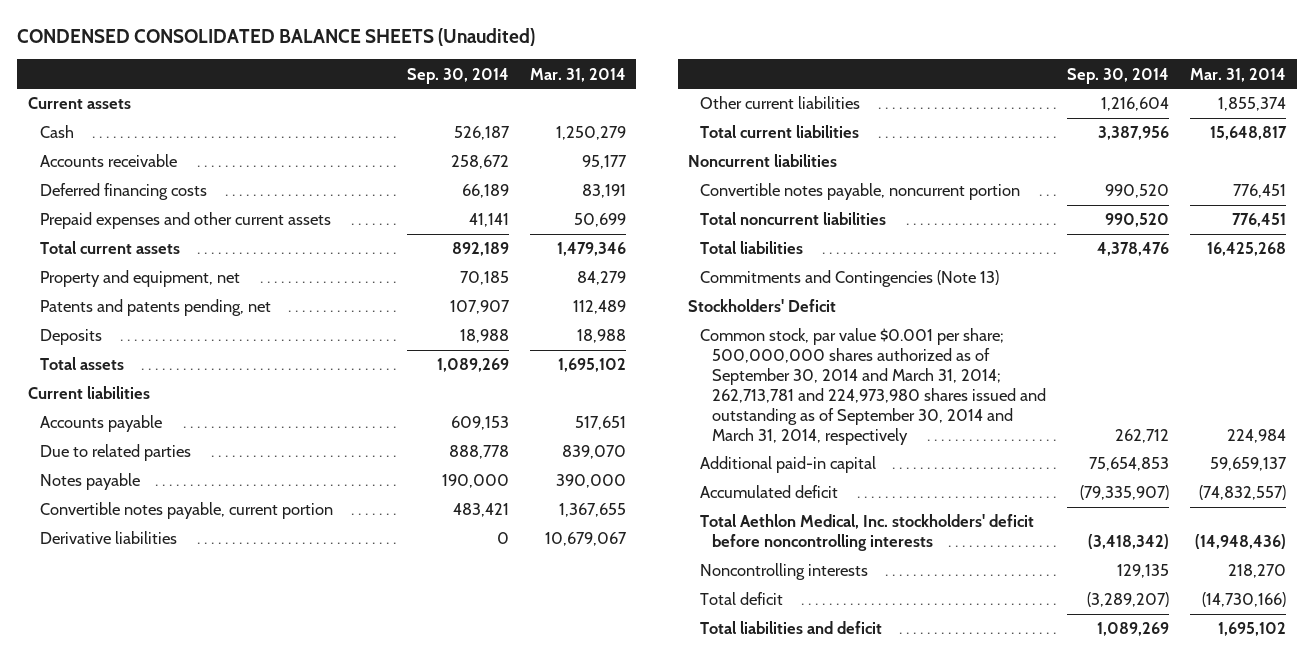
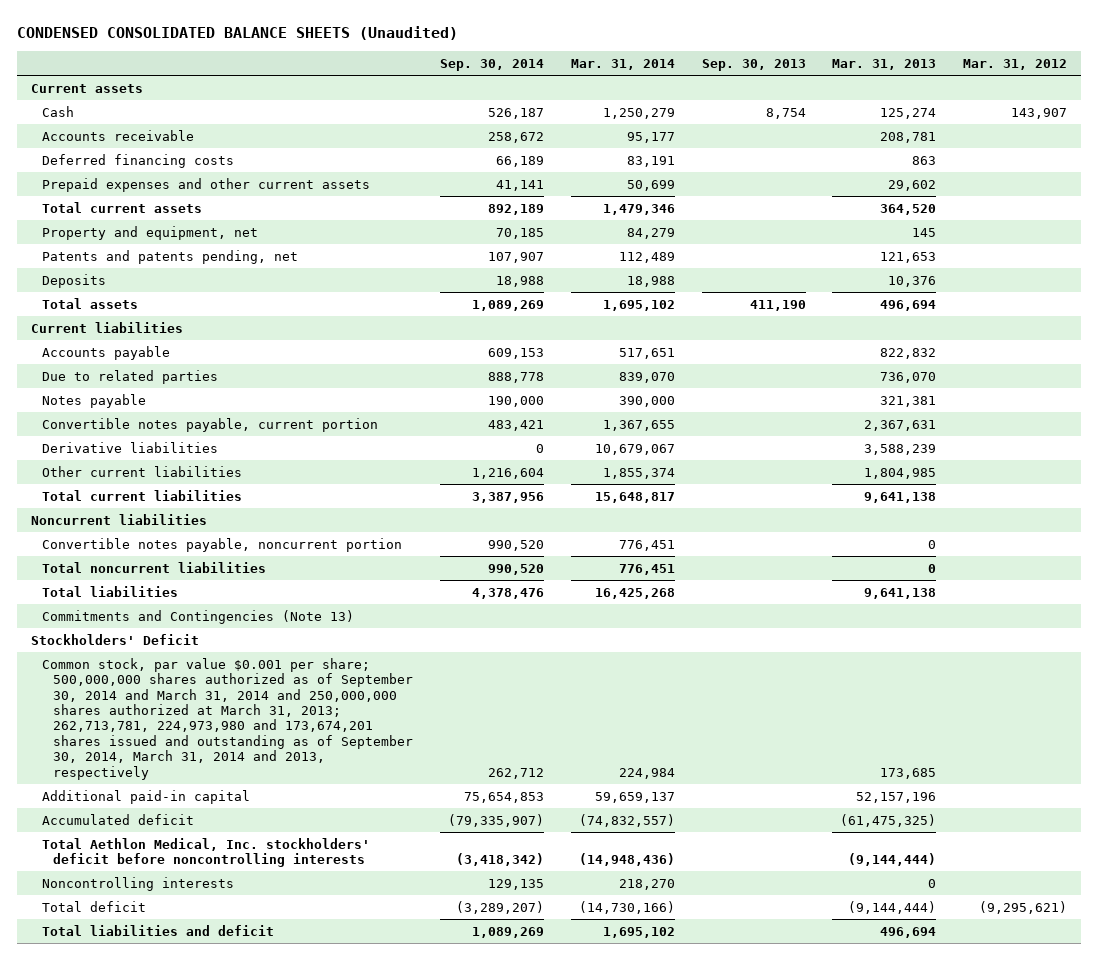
none -> [701,58,806,71] Sep. 30, 2013
none -> [832,58,937,70] Mar. 31, 2013
none -> [963,58,1068,70] Mar. 31, 2012
[699,328,1046,445] Common stock, par value $0.001 per share; 500,000,000 shares authorized as of September 30, 2014 and March 31, 2014; 262,713,781 and 224,973,980 shares issued and outstanding as of September 30, 2014 and March 31, 2014, respectively -> [41,657,413,780] Common stock, par value $0.001 per share; 500,000,000 shares authorized as of September 30, 2014 and March 31, 2014 and 250,000,000 shares authorized at March 31, 2013; 262,713,781, 224,973,980 and 173,674,201 shares issued and outstanding as of September 30, 2014, March 31, 2014 and 2013, respectively

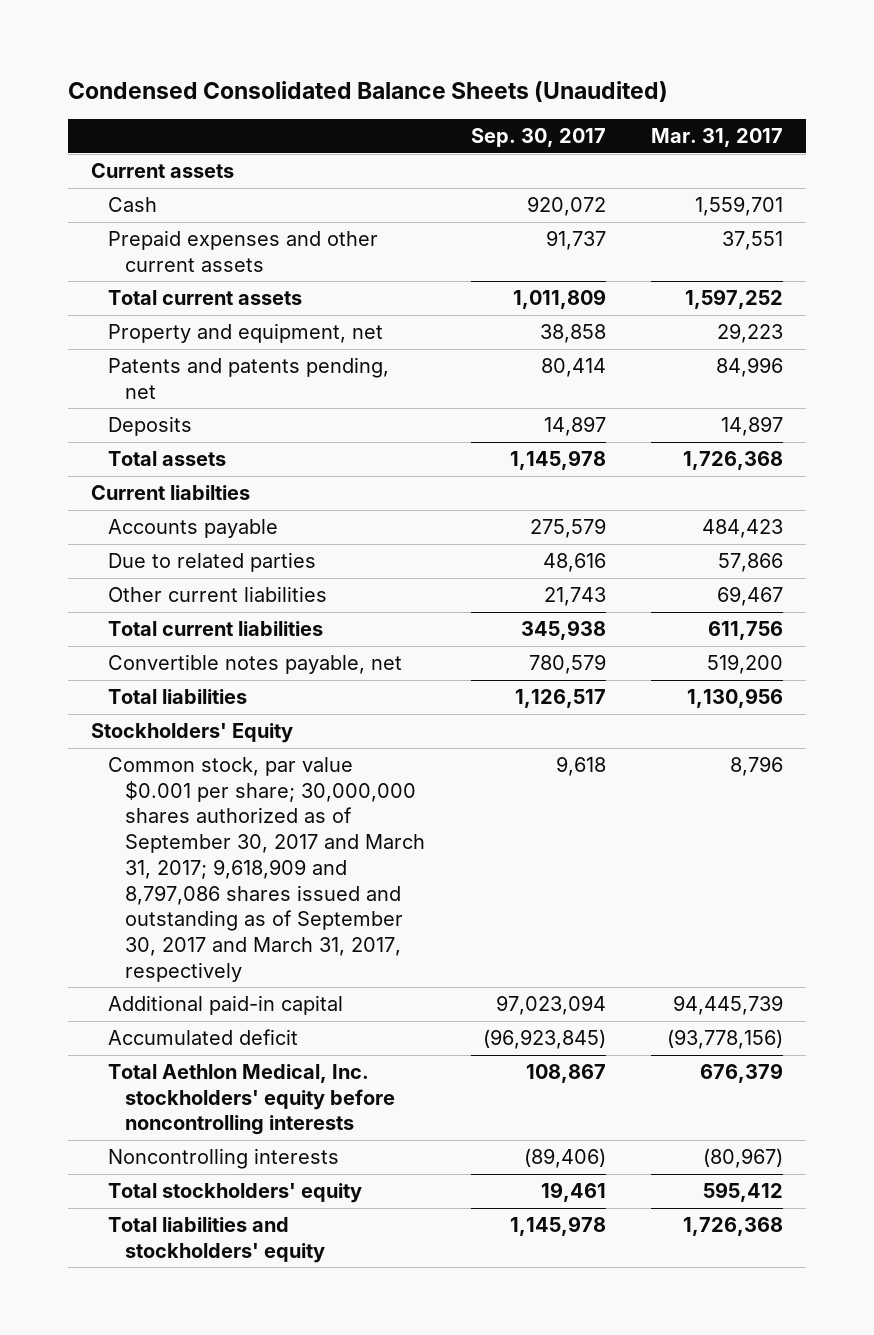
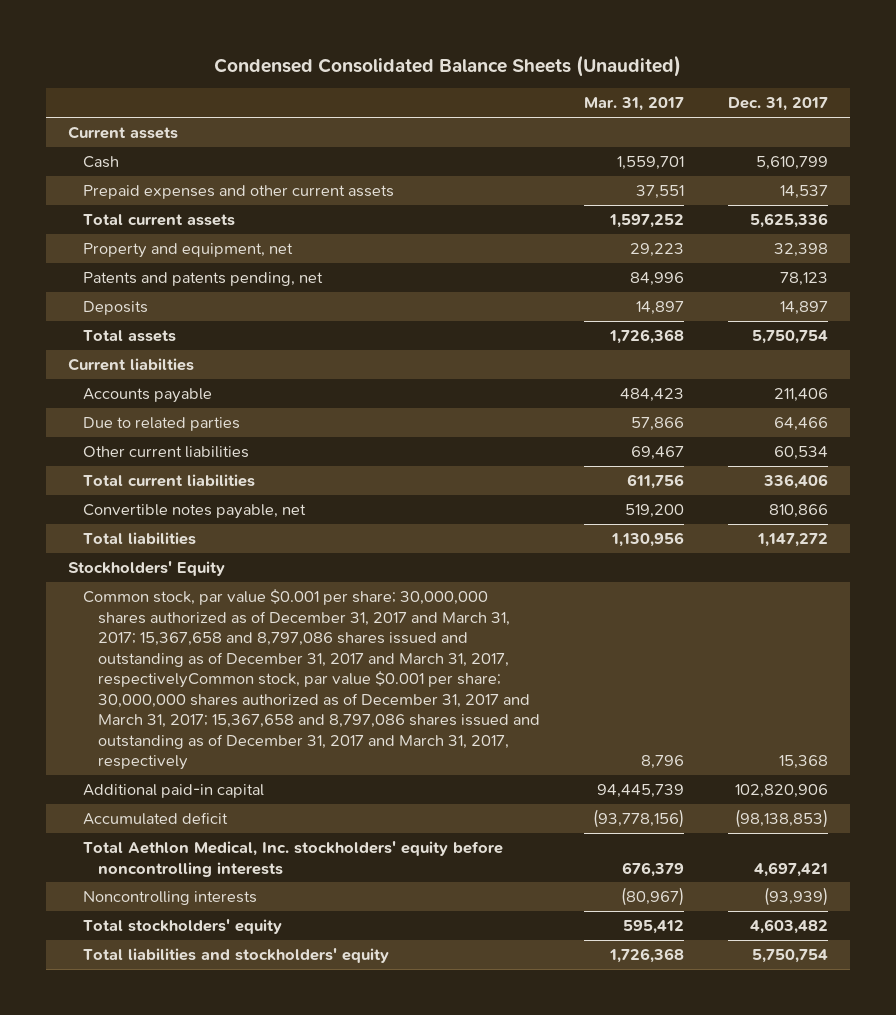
[470,127,606,147] Sep. 30, 2017 -> none
none -> [728,97,829,112] Dec. 31, 2017
[108,757,426,982] Common stock, par value $0.001 per share; 30,000,000 shares authorized as of September 30, 2017 and March 31, 2017; 9,618,909 and 8,797,086 shares issued and outstanding as of September 30, 2017 and March 31, 2017, respectively -> [83,589,541,771] Common stock, par value $0.001 per share; 30,000,000 shares authorized as of December 31, 2017 and March 31, 2017; 15,367,658 and 8,797,086 shares issued and outstanding as of December 31, 2017 and March 31, 2017, respectivelyCommon stock, par value $0.001 per share; 30,000,000 shares authorized as of December 31, 2017 and March 31, 2017; 15,367,658 and 8,797,086 shares issued and outstanding as of December 31, 2017 and March 31, 2017, respectively

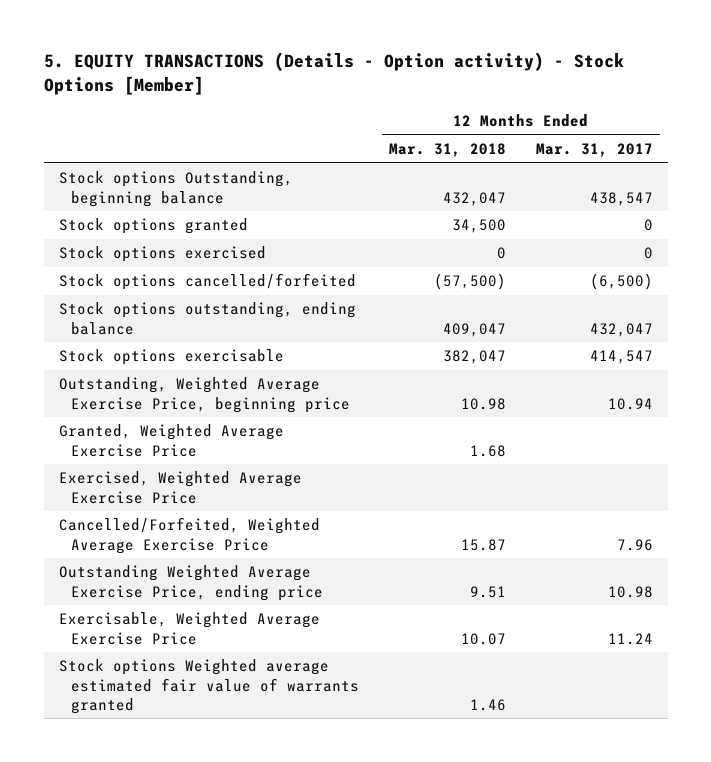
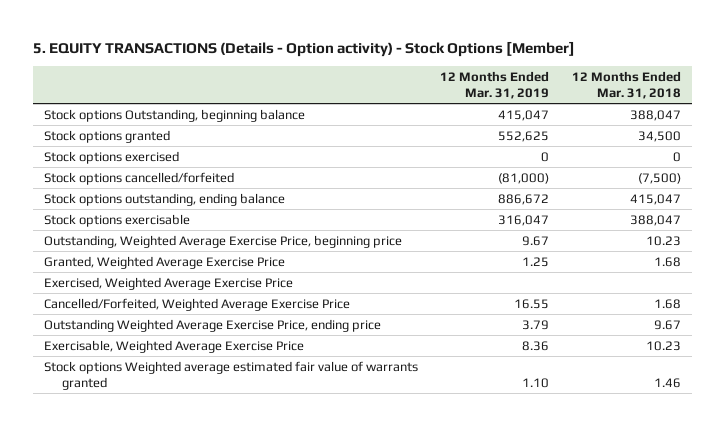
[535,142,653,157] Mar. 31, 2017 -> none
none -> [440,70,550,99] 12 Months Ended Mar. 31, 2019
[442,191,506,206] 432,047 -> [629,109,681,121] 388,047
[433,273,506,291] (57,500) -> [637,172,681,184] (7,500)
[442,322,506,337] 409,047 -> [629,193,681,205] 415,047
[442,350,506,365] 382,047 -> [629,214,681,226] 388,047
[460,397,506,410] 10.98 -> [645,235,681,246] 10.23
[460,538,506,551] 15.87 -> [653,298,681,309] 1.68
[469,585,506,598] 9.51 -> [653,319,681,330] 9.67
[460,632,506,645] 10.07 -> [645,340,681,351] 10.23

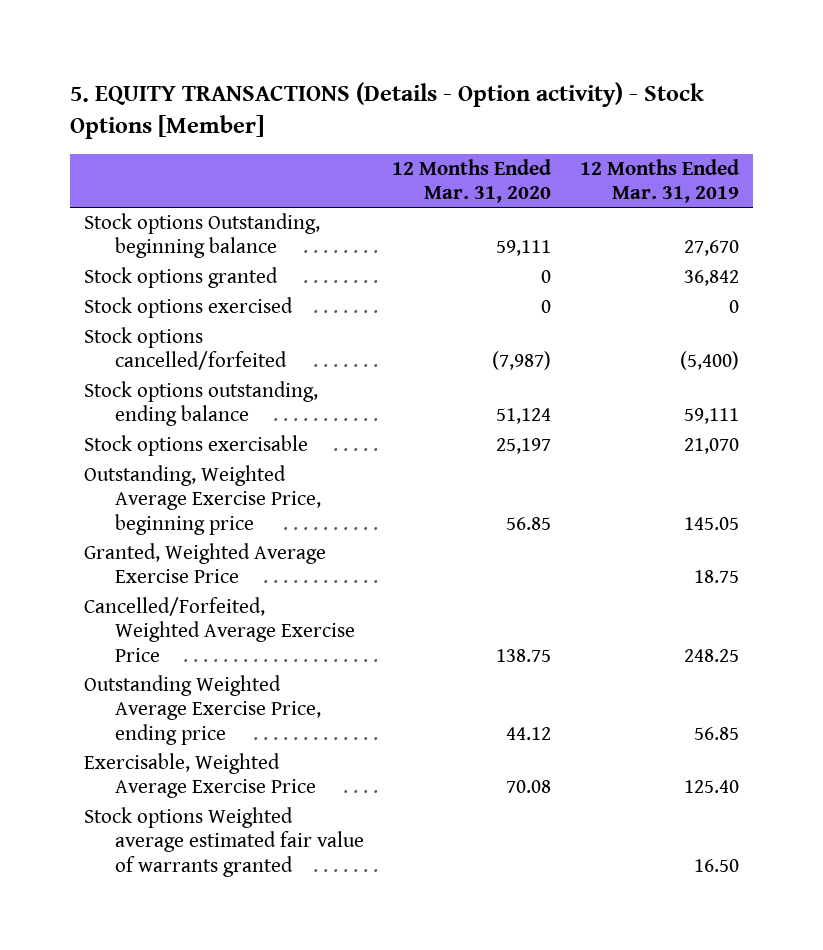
[571,70,681,99] 12 Months Ended Mar. 31, 2018 -> none
none -> [392,158,552,203] 12 Months Ended Mar. 31, 2020
[498,109,550,121] 415,047 -> [683,240,739,257] 27,670
[498,130,550,142] 552,625 -> [683,270,739,287] 36,842
[44,276,294,290] Exercised, Weighted Average Exercise Price -> none
[498,172,550,184] (81,000) -> [679,351,739,371] (5,400)
[498,193,550,205] 886,672 -> [683,408,739,425] 59,111
[498,214,550,226] 316,047 -> [683,438,739,455] 21,070
[522,235,550,246] 9.67 -> [683,516,739,530] 145.05
[522,256,550,267] 1.25 -> [693,570,739,584] 18.75
[514,298,550,309] 16.55 -> [683,648,739,662] 248.25
[522,319,550,330] 3.79 -> [693,726,739,740] 56.85
[522,340,550,351] 8.36 -> [683,780,739,794] 125.40
[522,377,550,388] 1.10 -> [693,858,739,872] 16.50

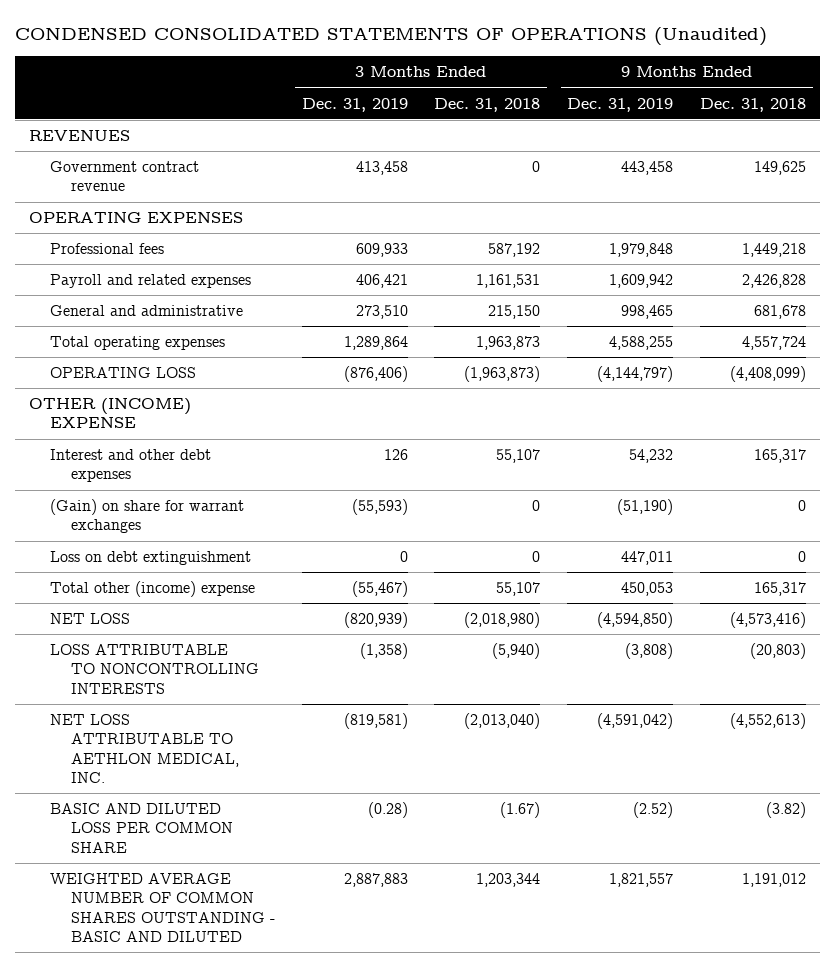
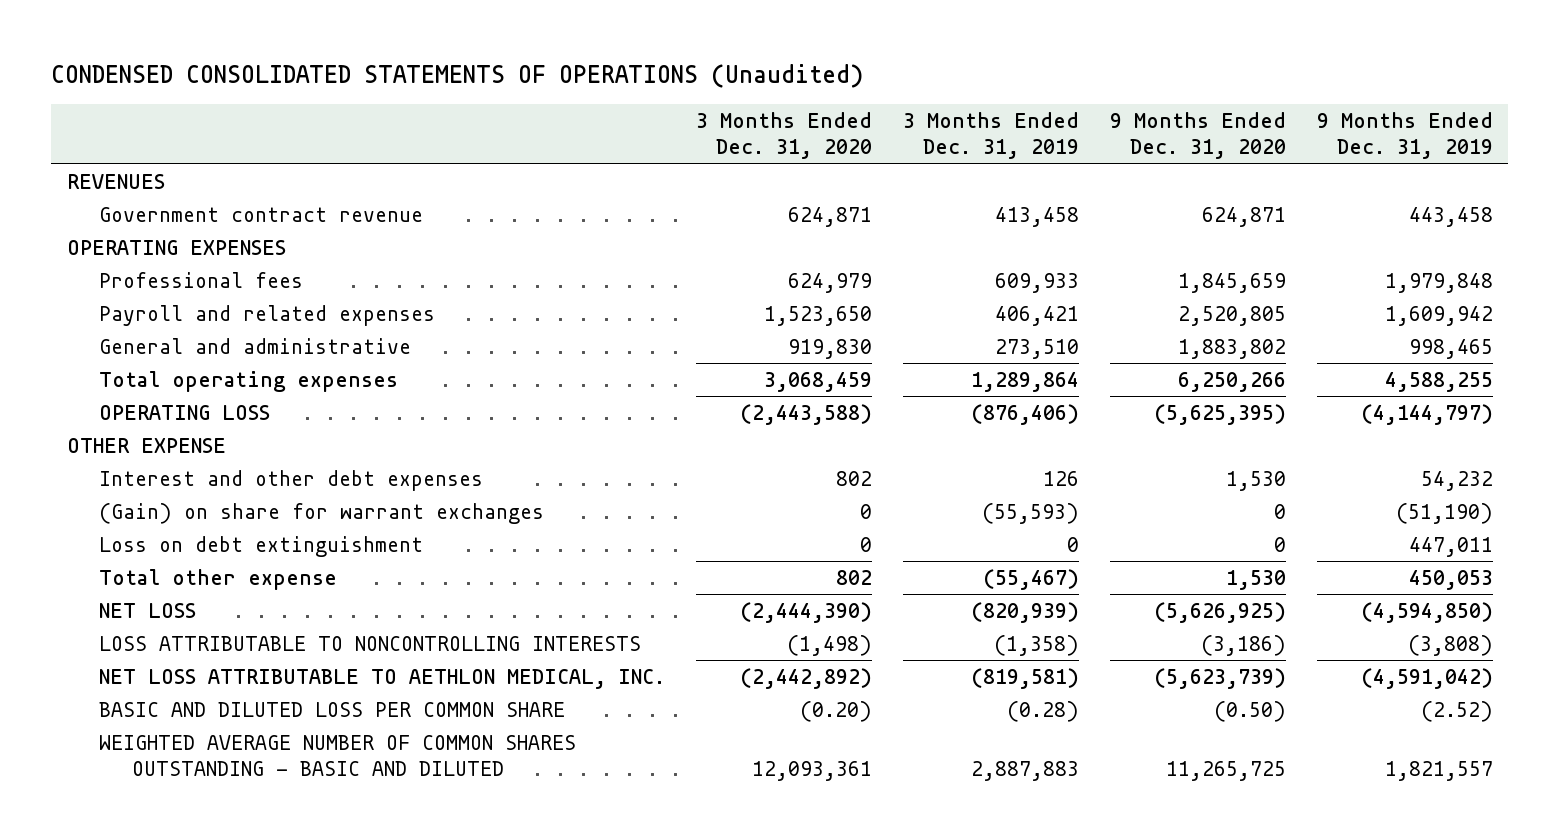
[434,97,541,112] Dec. 31, 2018 -> none
[700,97,807,112] Dec. 31, 2018 -> none
none -> [696,112,873,160] 3 Months Ended Dec. 31, 2020
none -> [1109,112,1286,160] 9 Months Ended Dec. 31, 2020
[28,398,191,429] OTHER (INCOME) EXPENSE -> [66,437,226,453] OTHER EXPENSE
[49,581,255,598] Total other (income) expense -> [99,568,338,590] Total other expense

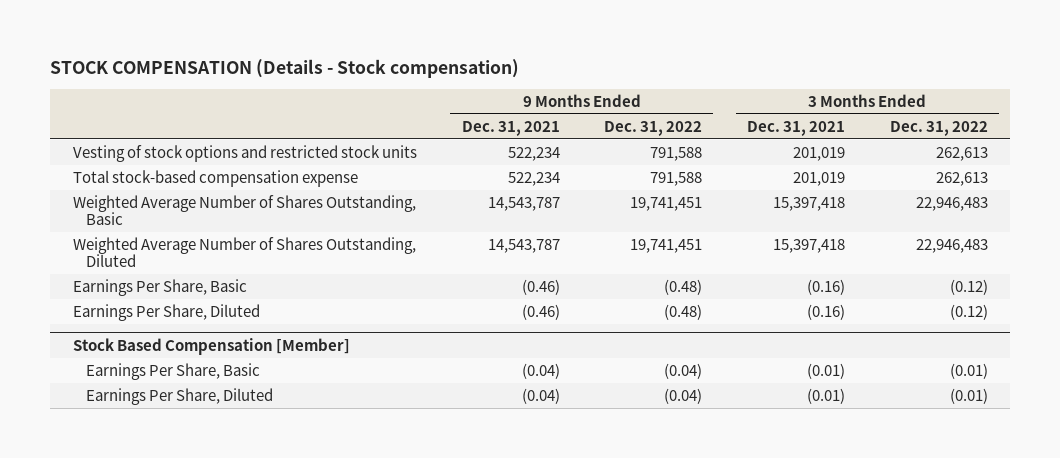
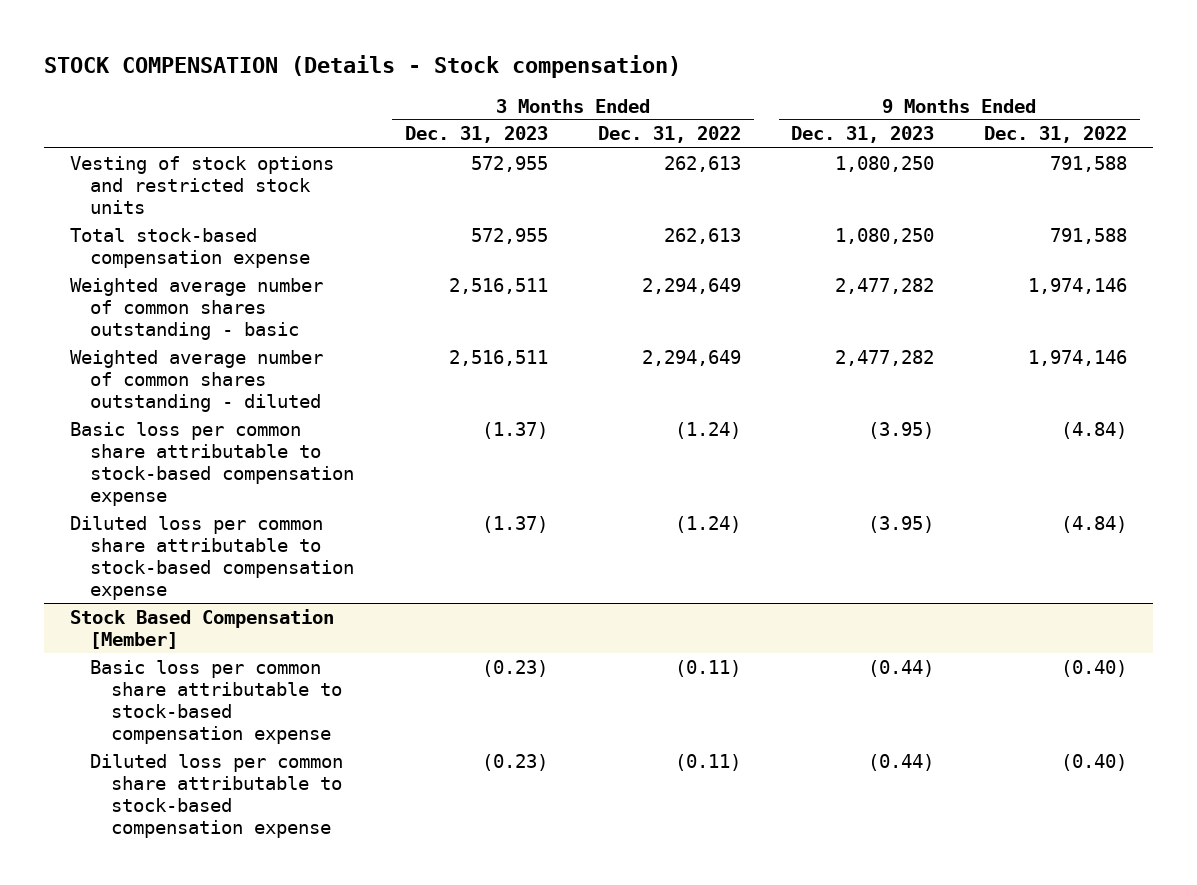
[461,120,560,136] Dec. 31, 2021 -> none
[746,120,845,136] Dec. 31, 2021 -> none
none -> [404,126,548,144] Dec. 31, 2023
none -> [791,126,935,144] Dec. 31, 2023
[72,194,416,226] Weighted Average Number of Shares Outstanding, Basic -> [69,277,323,340] Weighted average number of common shares outstanding - basic
[630,196,703,211] 19,741,451 -> [1028,277,1128,294] 1,974,146
[915,196,988,211] 22,946,483 -> [641,277,741,294] 2,294,649
[72,236,416,268] Weighted Average Number of Shares Outstanding, Diluted -> [69,349,323,412] Weighted average number of common shares outstanding - diluted
[630,238,703,253] 19,741,451 -> [1028,349,1128,366] 1,974,146
[915,238,988,253] 22,946,483 -> [641,349,741,366] 2,294,649
[72,278,247,296] Earnings Per Share, Basic -> [69,421,355,507] Basic loss per common share attributable to stock-based compensation expense
[664,278,703,295] (0.48) -> [1061,421,1128,439] (4.84)
[949,278,988,295] (0.12) -> [674,421,741,439] (1.24)
[72,303,260,321] Earnings Per Share, Diluted -> [69,515,355,601] Diluted loss per common share attributable to stock-based compensation expense
[664,303,703,320] (0.48) -> [1061,515,1128,533] (4.84)
[949,303,988,320] (0.12) -> [674,515,741,533] (1.24)
[85,362,260,380] Earnings Per Share, Basic -> [90,659,343,745] Basic loss per common share attributable to stock-based compensation expense
[664,362,703,379] (0.04) -> [1061,659,1128,677] (0.40)
[949,362,988,379] (0.01) -> [674,659,741,677] (0.11)
[85,387,273,405] Earnings Per Share, Diluted -> [90,753,344,839] Diluted loss per common share attributable to stock-based compensation expense
[664,387,703,404] (0.04) -> [1061,753,1128,771] (0.40)
[949,387,988,404] (0.01) -> [674,753,741,771] (0.11)

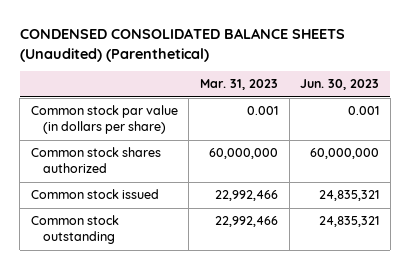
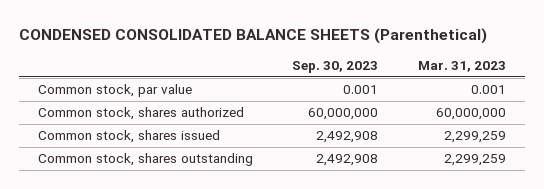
[19,28,345,62] CONDENSED CONSOLIDATED BALANCE SHEETS (Unaudited) (Parenthetical) -> [18,27,487,44] CONDENSED CONSOLIDATED BALANCE SHEETS (Parenthetical)
[300,79,380,91] Jun. 30, 2023 -> none
none -> [292,60,379,73] Sep. 30, 2023
[30,105,178,135] Common stock par value (in dollars per share) -> [38,84,193,98] Common stock, par value
[30,147,161,174] Common stock shares authorized -> [38,107,245,121] Common stock, shares authorized
[30,189,159,200] Common stock issued -> [38,130,221,144] Common stock, shares issued
[215,190,279,202] 22,992,466 -> [443,131,506,144] 2,299,259
[30,215,119,245] Common stock outstanding -> [38,153,254,167] Common stock, shares outstanding
[215,216,279,228] 22,992,466 -> [443,154,506,167] 2,299,259

